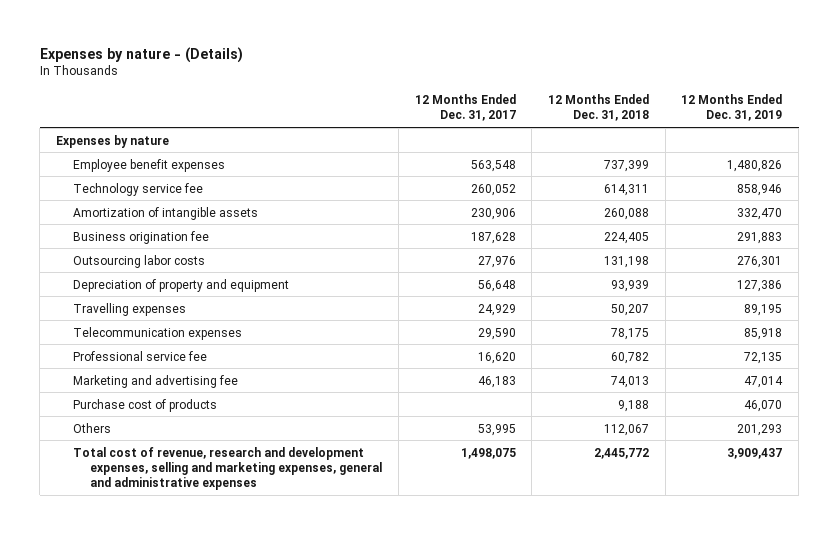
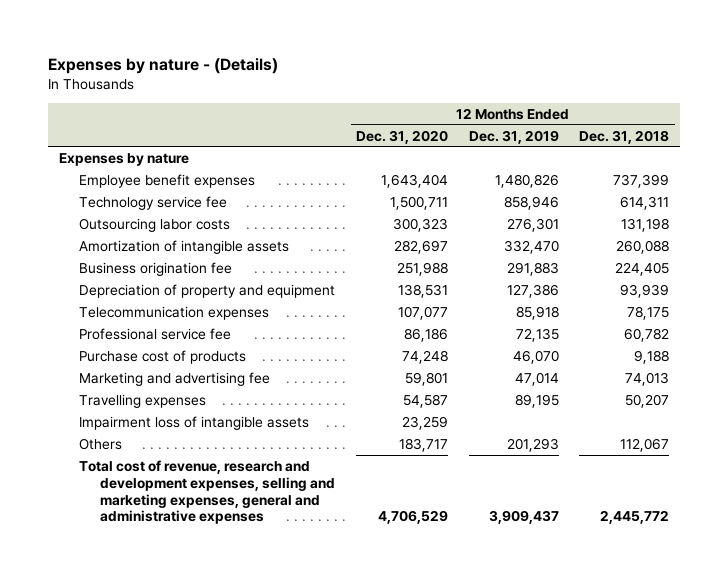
[414,93,516,122] 12 Months Ended Dec. 31, 2017 -> none
none -> [356,129,449,144] Dec. 31, 2020
[73,254,206,268] Outsourcing labor costs -> [79,217,231,232] Outsourcing labor costs
[73,374,239,388] Marketing and advertising fee -> [79,371,271,386] Marketing and advertising fee
[73,302,187,316] Travelling expenses -> [79,393,207,408] Travelling expenses
none -> [79,415,310,430] Impairment loss of intangible assets

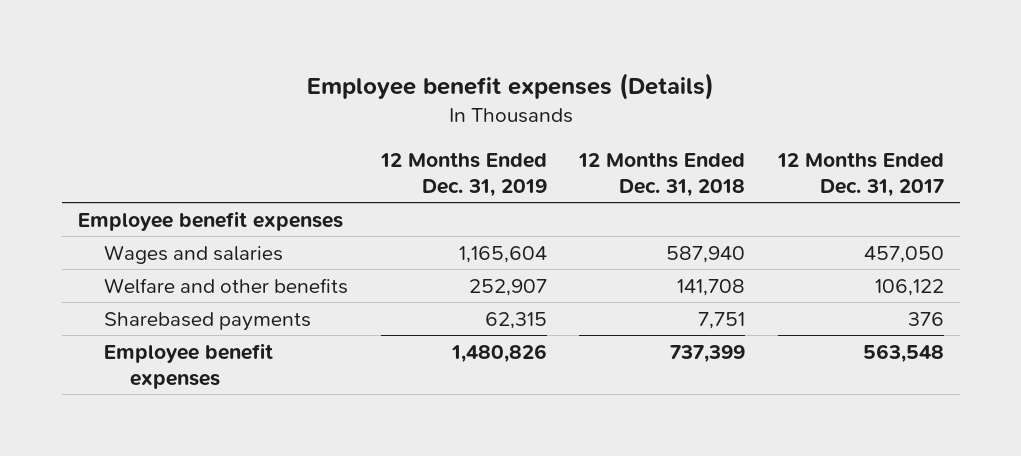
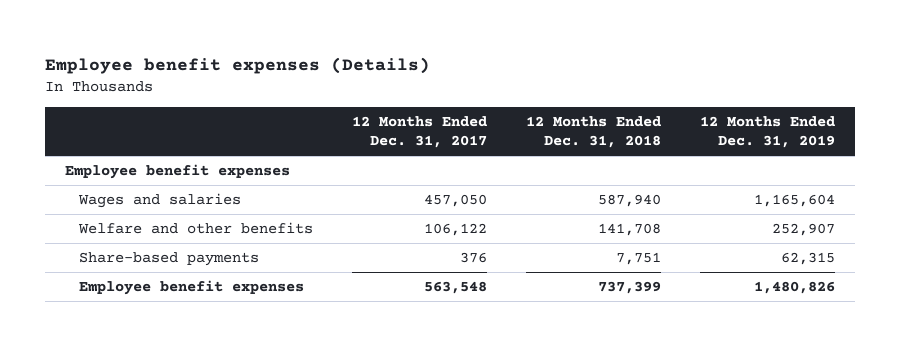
[104,311,312,331] Sharebased payments -> [78,252,259,267] Share-based payments

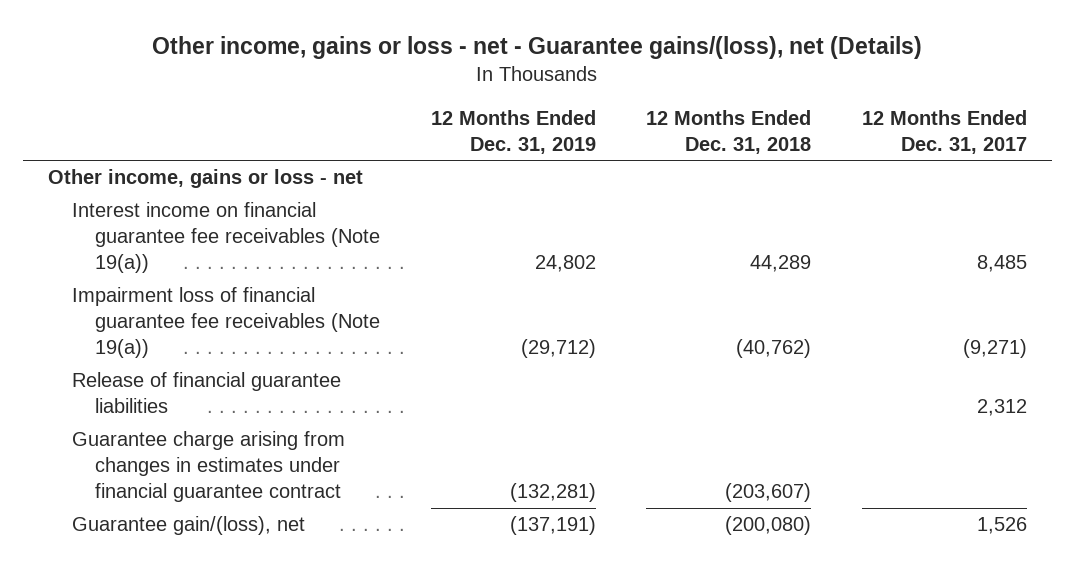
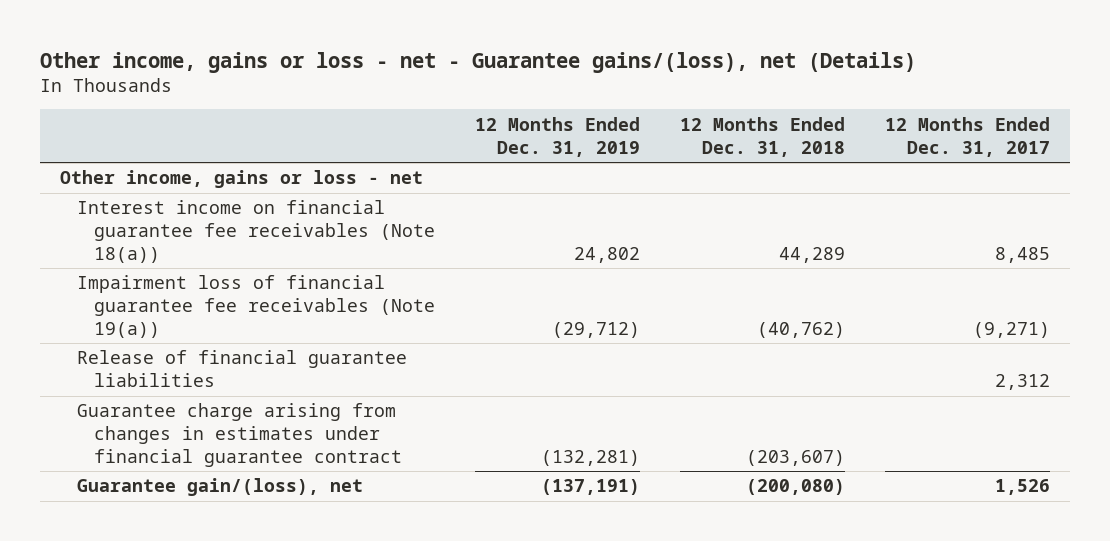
[71,202,381,273] Interest income on financial guarantee fee receivables (Note 19(a)) -> [77,200,436,263] Interest income on financial guarantee fee receivables (Note 18(a))

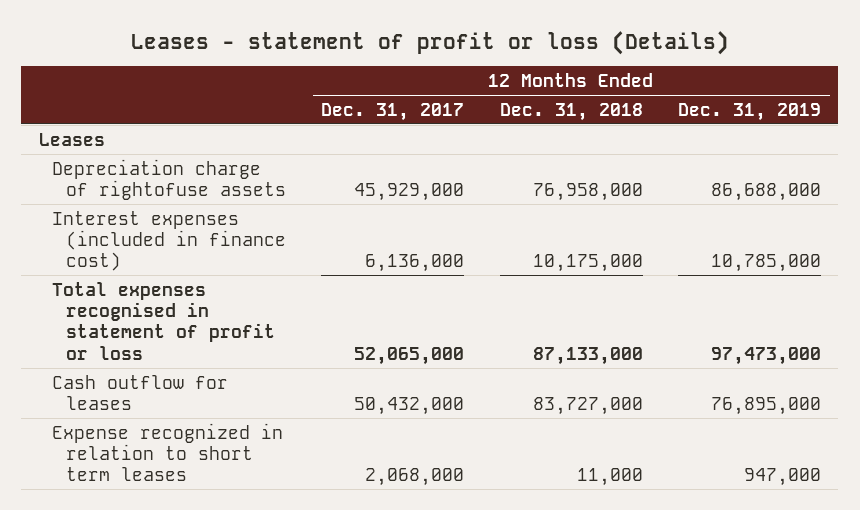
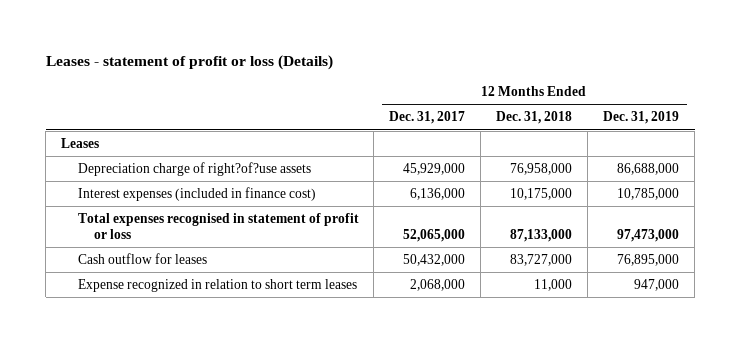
[52,158,287,200] Depreciation charge of rightofuse assets -> [77,161,311,176] Depreciation charge of right?of?use assets

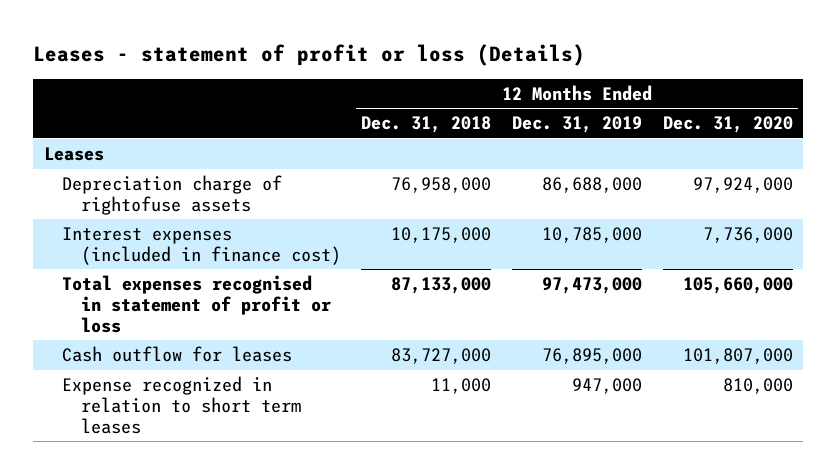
[389,111,466,125] Dec. 31, 2017 -> none
none -> [662,116,793,134] Dec. 31, 2020
[77,161,311,176] Depreciation charge of right?of?use assets -> [62,175,283,215] Depreciation charge of rightofuse assets

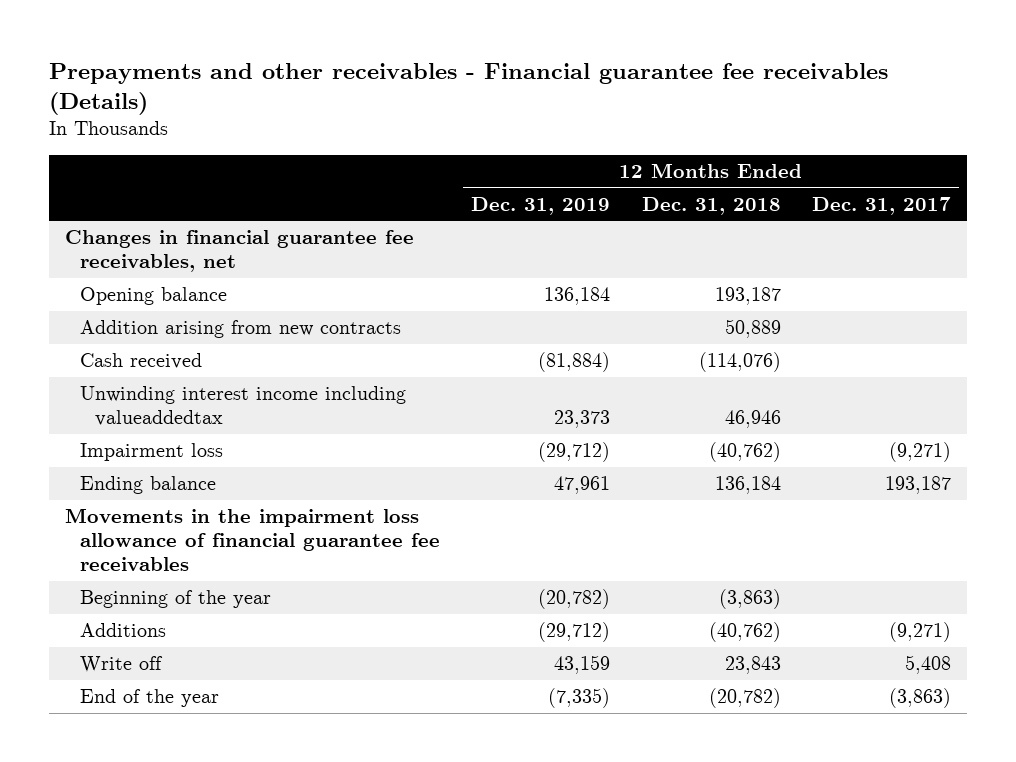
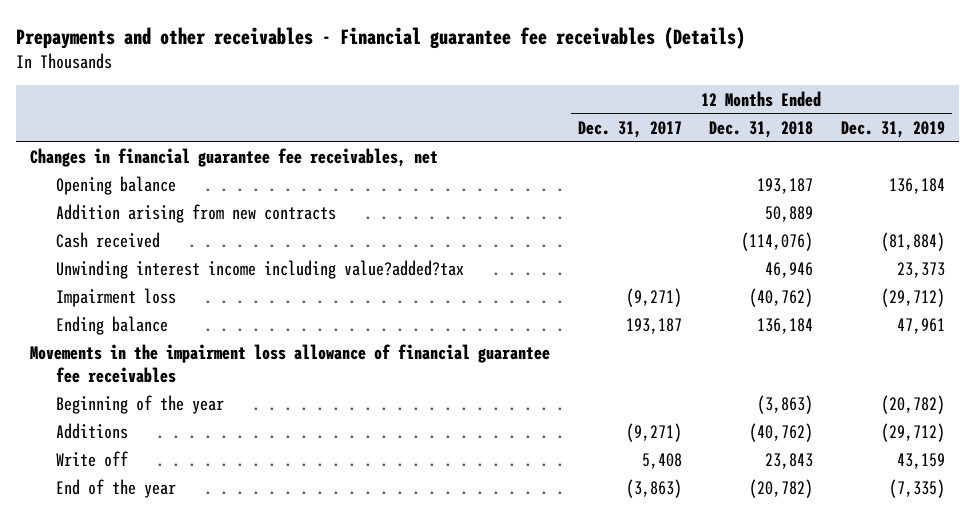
[79,386,406,427] Unwinding interest income including valueaddedtax -> [55,260,464,280] Unwinding interest income including value?added?tax

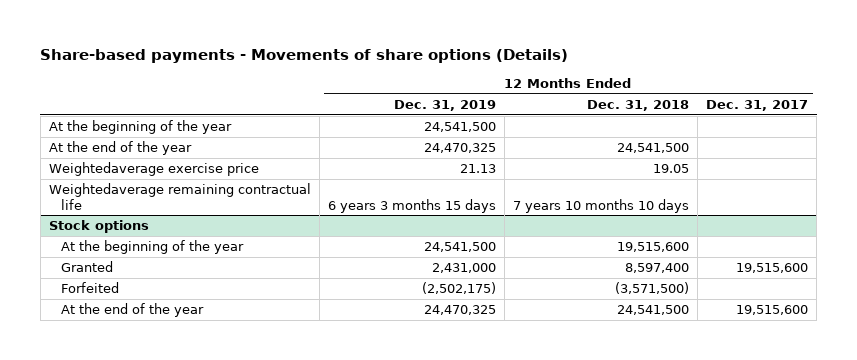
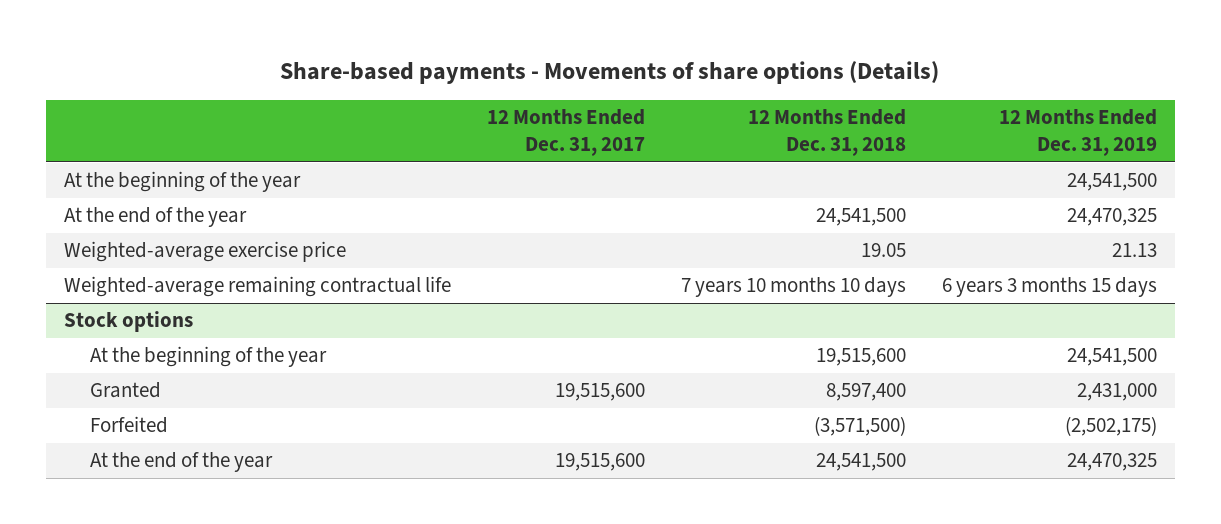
[48,162,259,177] Weightedaverage exercise price -> [64,241,347,263] Weighted-average exercise price
[48,183,311,210] Weightedaverage remaining contractual life -> [64,276,452,298] Weighted-average remaining contractual life

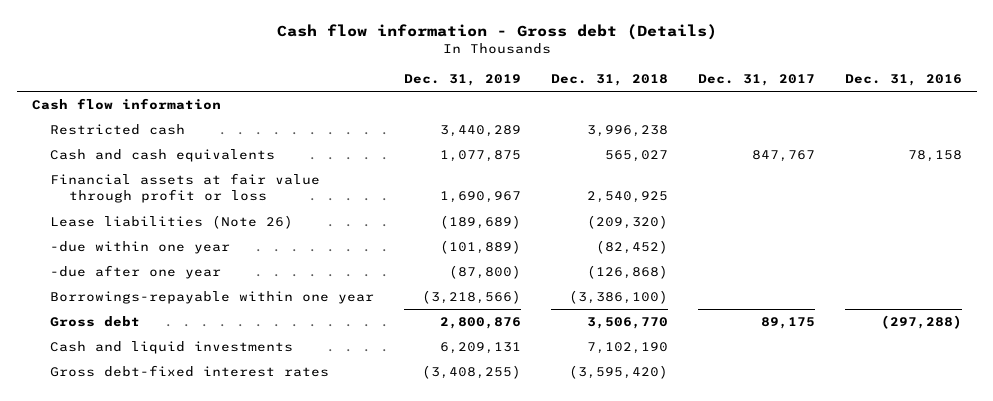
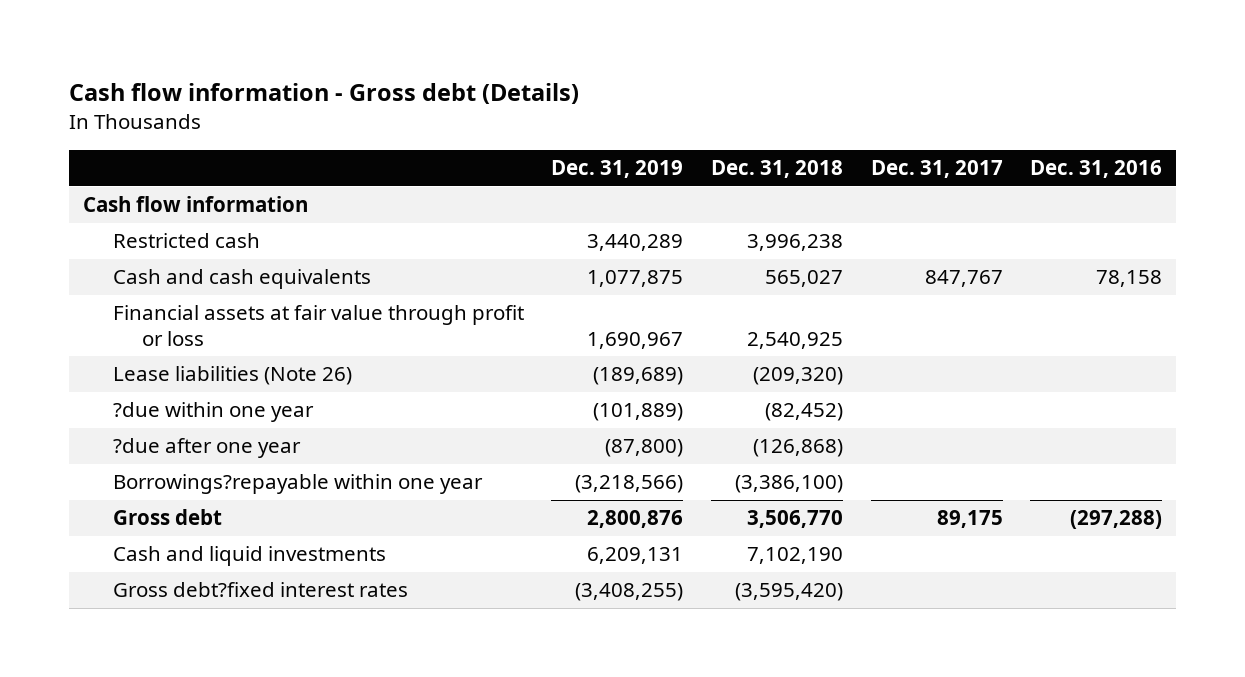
[50,241,231,255] -due within one year -> [112,402,314,423] ?due within one year
[50,265,222,280] -due after one year -> [112,438,301,459] ?due after one year
[50,291,375,305] Borrowings-repayable within one year -> [112,474,483,495] Borrowings?repayable within one year
[50,365,330,378] Gross debt-fixed interest rates -> [112,582,408,598] Gross debt?fixed interest rates

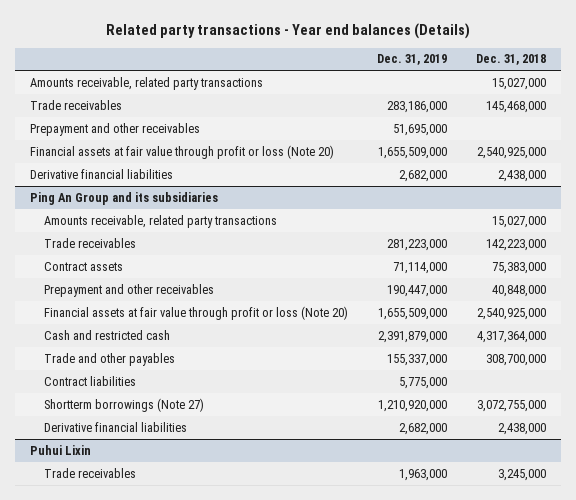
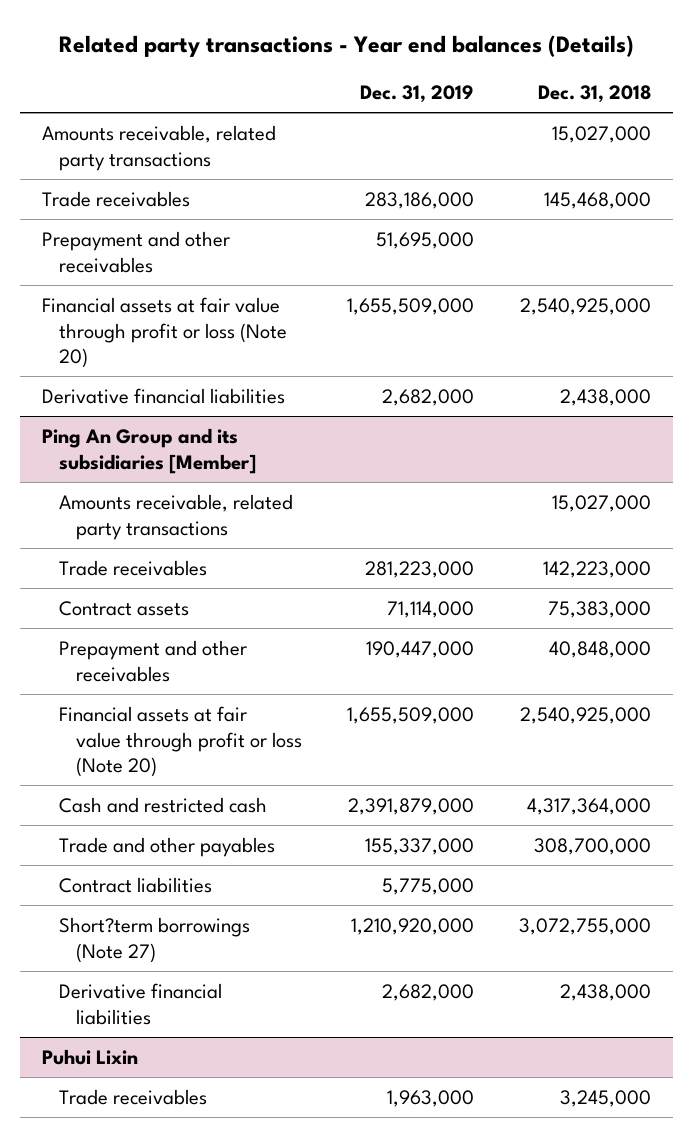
[29,191,218,205] Ping An Group and its subsidiaries -> [42,427,257,474] Ping An Group and its subsidiaries [Member]
[44,397,205,412] Shortterm borrowings (Note 27) -> [59,916,251,963] Short?term borrowings (Note 27)

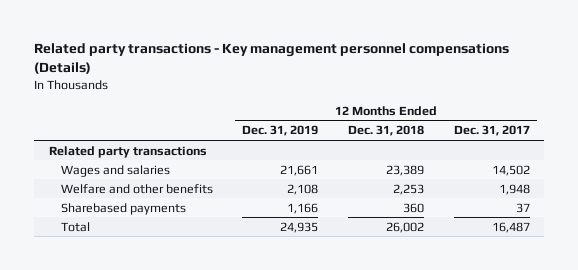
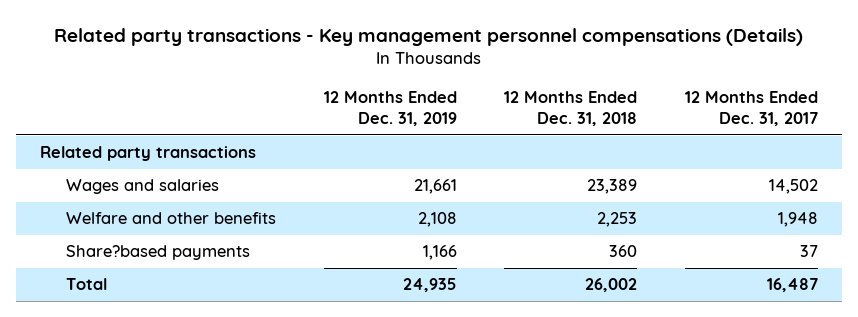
[60,202,186,215] Sharebased payments -> [65,245,250,261] Share?based payments

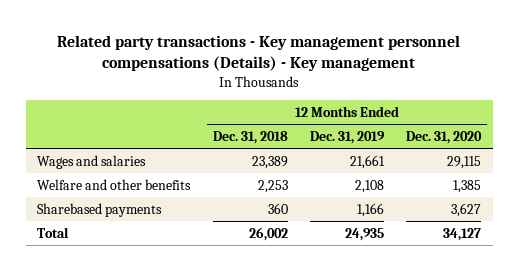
[53,27,803,46] Related party transactions - Key management personnel compensations (Details) -> [57,35,461,72] Related party transactions - Key management personnel compensations (Details) - Key management
[685,91,819,127] 12 Months Ended Dec. 31, 2017 -> none
none -> [406,131,483,145] Dec. 31, 2020
[39,146,256,162] Related party transactions -> none
[65,245,250,261] Share?based payments -> [37,202,163,217] Sharebased payments

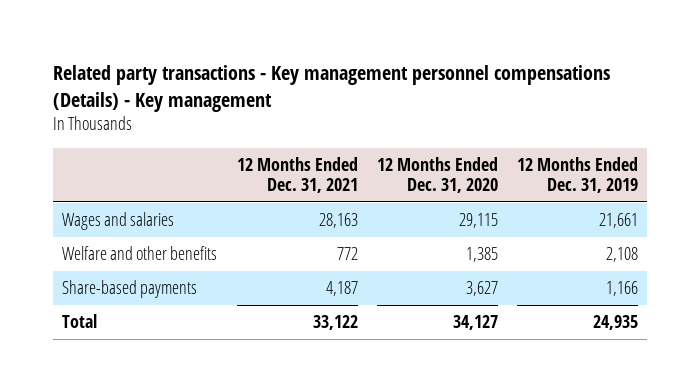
[212,131,288,145] Dec. 31, 2018 -> none
none -> [236,156,358,193] 12 Months Ended Dec. 31, 2021
[37,202,163,217] Sharebased payments -> [62,280,198,299] Share-based payments

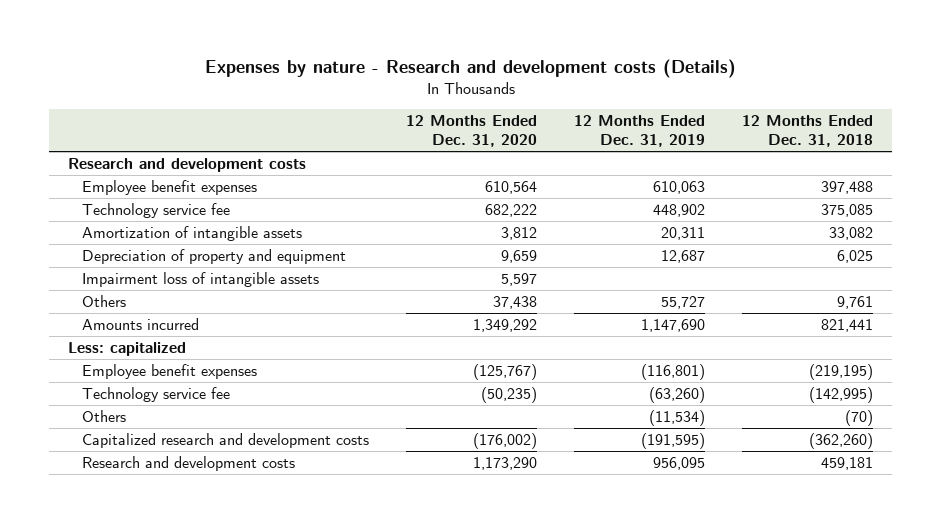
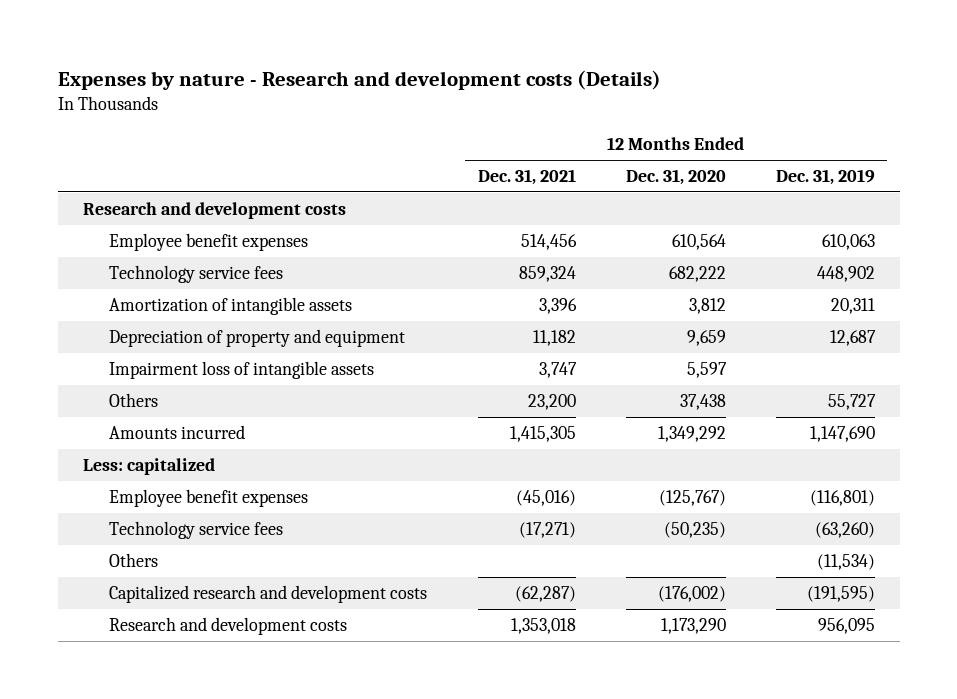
[742,115,874,148] 12 Months Ended Dec. 31, 2018 -> none
none -> [477,169,576,186] Dec. 31, 2021
[82,203,231,219] Technology service fee -> [109,265,284,284] Technology service fees
[82,387,231,403] Technology service fee -> [109,521,284,540] Technology service fees

